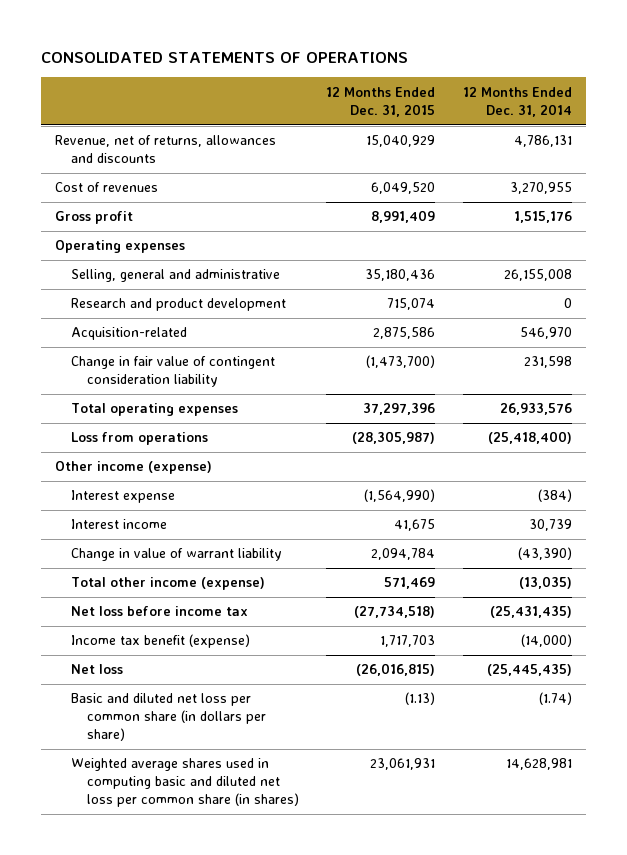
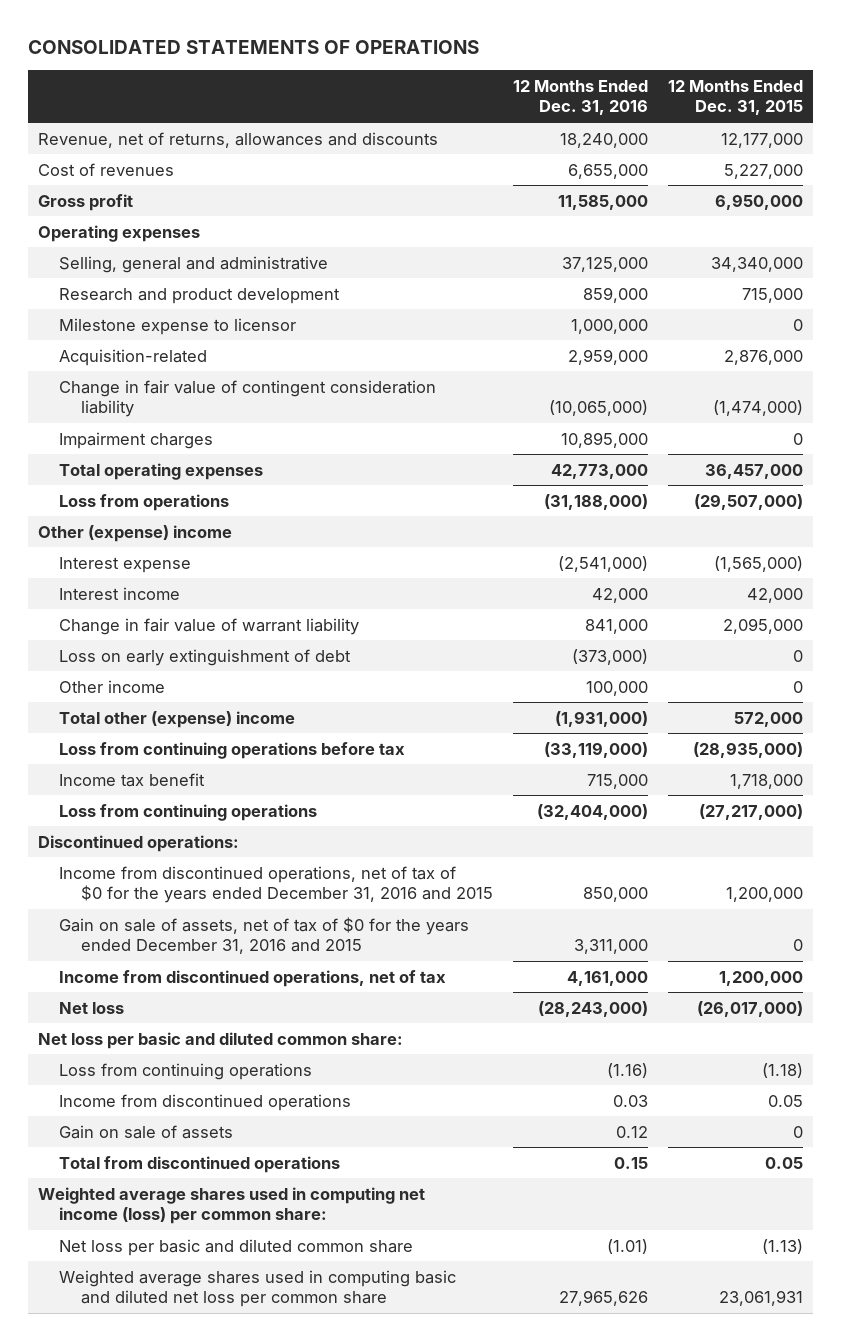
[462,86,572,117] 12 Months Ended Dec. 31, 2014 -> none
none -> [512,80,648,116] 12 Months Ended Dec. 31, 2016
[366,135,436,148] 15,040,929 -> [720,132,803,148] 12,177,000
[371,182,436,195] 6,049,520 -> [723,163,803,179] 5,227,000
[371,210,436,224] 8,991,409 -> [714,193,803,210] 6,950,000
[365,269,436,282] 35,180,436 -> [710,256,803,272] 34,340,000
[387,298,436,311] 715,074 -> [741,287,803,303] 715,000
none -> [59,317,297,335] Milestone expense to licensor
[373,327,436,340] 2,875,586 -> [723,349,803,365] 2,876,000
[366,355,436,369] (1,473,700) -> [712,400,803,417] (1,474,000)
none -> [59,431,214,449] Impairment charges
[363,403,436,416] 37,297,396 -> [704,463,803,479] 36,457,000
[352,431,436,445] (28,305,987) -> [693,493,803,510] (29,507,000)
[54,461,212,475] Other income (expense) -> [37,524,232,542] Other (expense) income
[364,489,436,503] (1,564,990) -> [713,555,803,572] (1,565,000)
[394,519,436,532] 41,675 -> [746,587,803,603] 42,000
[70,548,282,562] Change in value of warrant liability -> [59,617,360,635] Change in fair value of warrant liability
[371,548,436,561] 2,094,784 -> [722,617,803,634] 2,095,000
none -> [59,648,352,666] Loss on early extinguishment of debt
none -> [59,679,166,693] Other income
[70,577,265,591] Total other income (expense) -> [59,710,296,728] Total other (expense) income
[384,577,436,590] 571,469 -> [733,711,803,727] 572,000
[70,606,248,617] Net loss before income tax -> [59,741,406,759] Loss from continuing operations before tax
[354,606,436,619] (27,734,518) -> [692,741,803,758] (28,935,000)
[70,634,250,649] Income tax benefit (expense) -> [59,772,206,787] Income tax benefit
[380,635,436,648] 1,717,703 -> [729,773,803,789] 1,718,000
none -> [59,803,318,821] Loss from continuing operations
none -> [37,834,239,852] Discontinued operations:
none -> [59,865,493,904] Income from discontinued operations, net of tax of $0 for the years ended December 31, 2016 and 2015
none -> [59,916,470,955] Gain on sale of assets, net of tax of $0 for the years ended December 31, 2016 and 2015
none -> [59,969,447,987] Income from discontinued operations, net of tax
[356,663,436,677] (26,016,815) -> [696,1000,803,1017] (26,017,000)
none -> [37,1031,403,1049] Net loss per basic and diluted common share:
none -> [59,1062,313,1080] Loss from continuing operations
none -> [59,1093,352,1111] Income from discontinued operations
none -> [59,1124,234,1139] Gain on sale of assets
none -> [59,1155,341,1173] Total from discontinued operations
none -> [37,1186,425,1225] Weighted average shares used in computing net income (loss) per common share:
[70,693,266,742] Basic and diluted net loss per common share (in dollars per share) -> [59,1238,414,1256] Net loss per basic and diluted common share
[70,758,299,808] Weighted average shares used in computing basic and diluted net loss per common share (in shares) -> [59,1269,457,1308] Weighted average shares used in computing basic and diluted net loss per common share

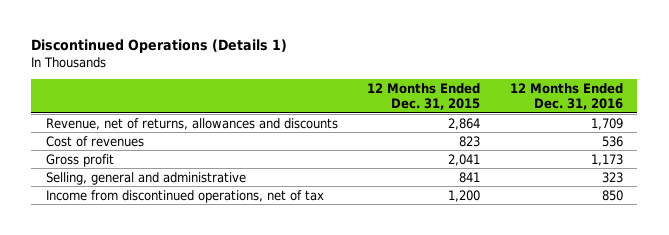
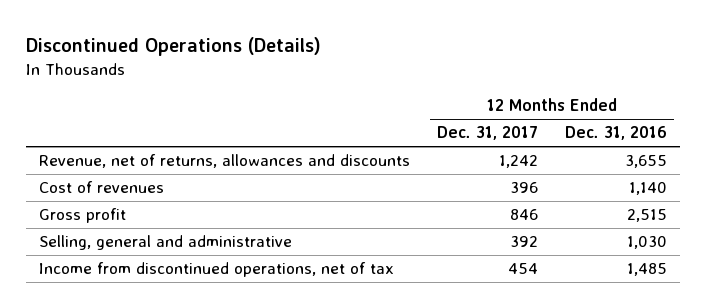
[31,39,288,54] Discontinued Operations (Details 1) -> [25,37,321,57] Discontinued Operations (Details)
[367,83,481,110] 12 Months Ended Dec. 31, 2015 -> none
none -> [437,126,539,141] Dec. 31, 2017
[590,117,623,130] 1,709 -> [624,155,667,169] 3,655
[601,135,623,147] 536 -> [628,182,667,196] 1,140
[590,153,623,166] 1,173 -> [626,209,667,223] 2,515
[601,171,623,183] 323 -> [626,236,667,250] 1,030
[601,189,623,201] 850 -> [626,263,667,277] 1,485

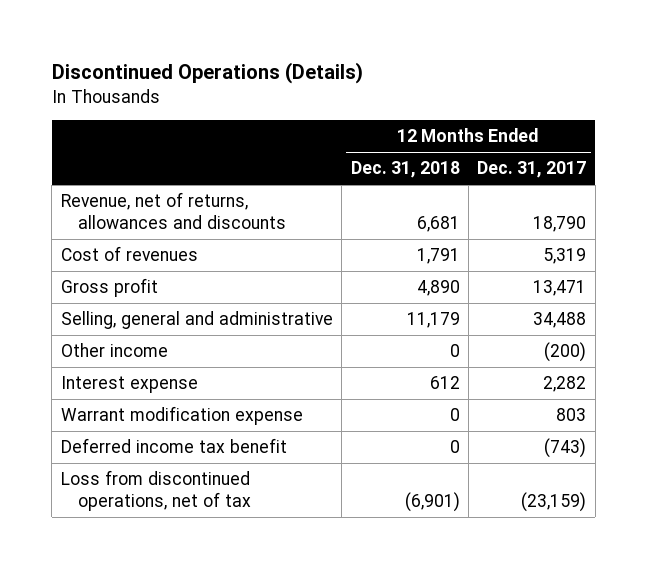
[564,126,667,141] Dec. 31, 2016 -> none
none -> [350,161,460,179] Dec. 31, 2018
[499,155,539,169] 1,242 -> [533,216,587,233] 18,790
[510,182,539,194] 396 -> [543,248,587,265] 5,319
[510,209,539,221] 846 -> [533,280,587,297] 13,471
[510,236,539,248] 392 -> [533,312,587,329] 34,488
none -> [60,343,168,358] Other income
none -> [60,376,198,394] Interest expense
none -> [60,406,303,426] Warrant modification expense
none -> [60,438,287,454] Deferred income tax benefit
[39,262,395,278] Income from discontinued operations, net of tax -> [60,470,252,512] Loss from discontinued operations, net of tax
[508,263,539,275] 454 -> [521,492,587,513] (23,159)

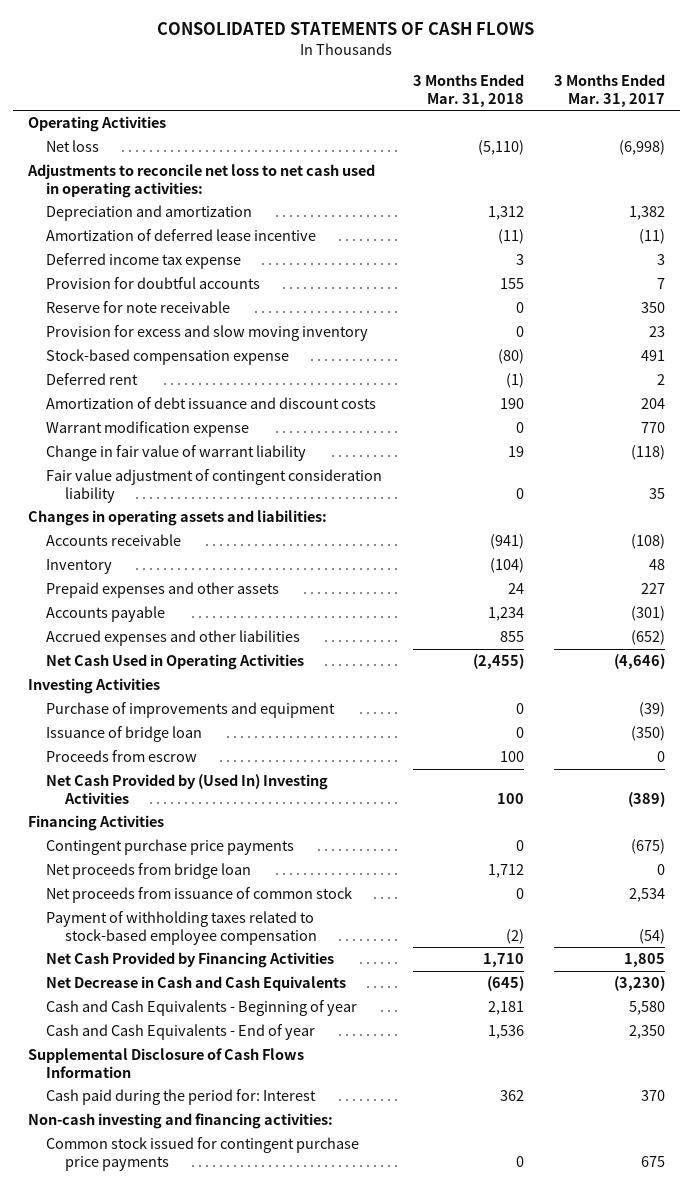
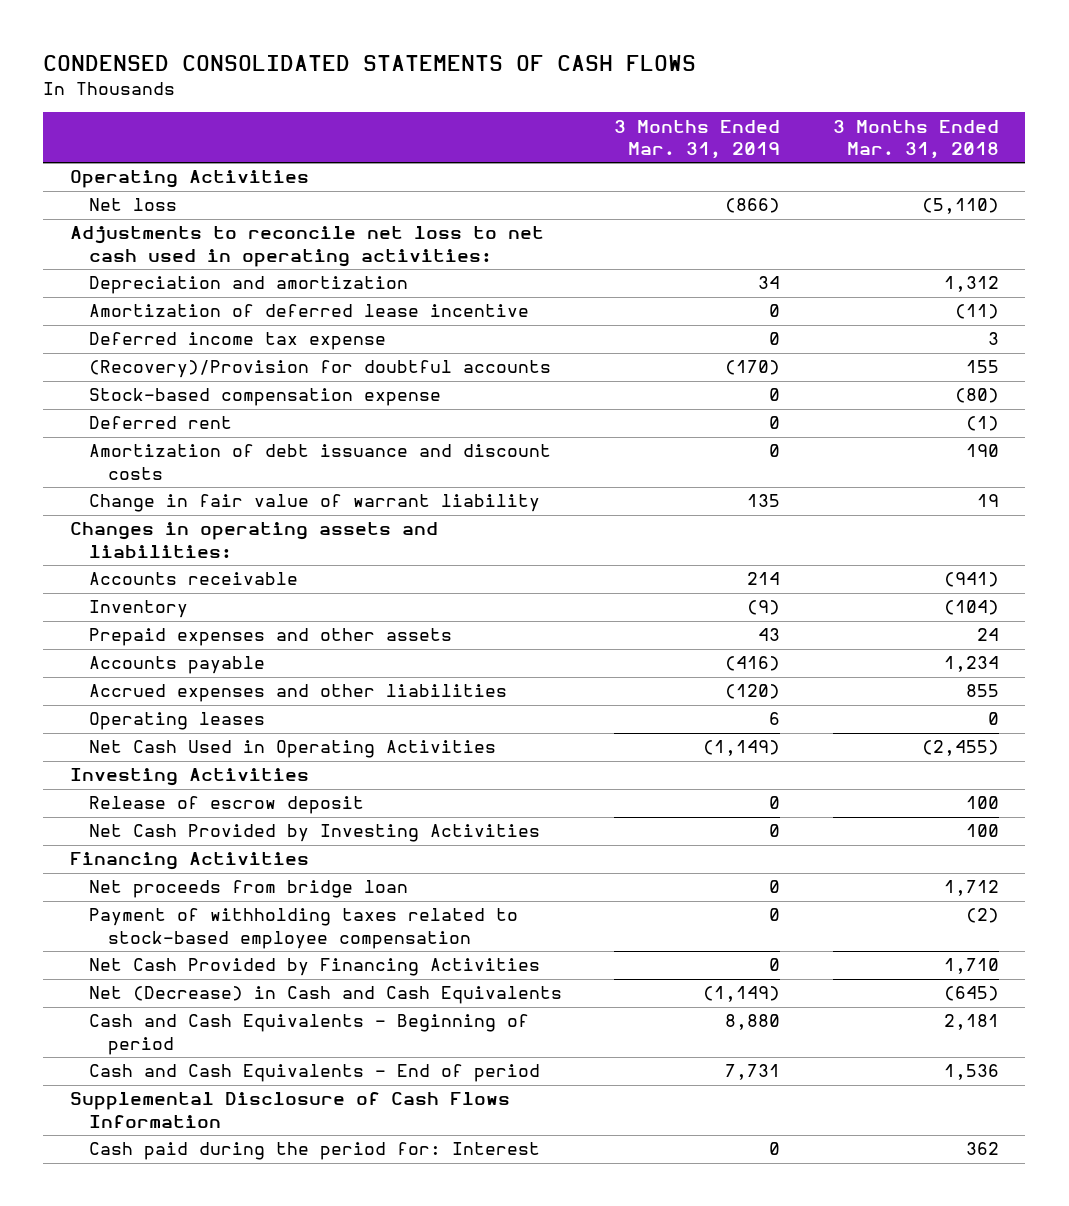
[157,22,535,36] CONSOLIDATED STATEMENTS OF CASH FLOWS -> [43,54,697,71] CONDENSED CONSOLIDATED STATEMENTS OF CASH FLOWS
[553,74,665,107] 3 Months Ended Mar. 31, 2017 -> none
none -> [614,119,781,160] 3 Months Ended Mar. 31, 2019
[46,301,231,314] Reserve for note receivable -> none
[46,325,369,342] Provision for excess and slow moving inventory -> none
[46,277,261,290] Provision for doubtful accounts -> [88,360,551,379] (Recovery)/Provision for doubtful accounts
[46,421,250,438] Warrant modification expense -> none
[46,469,383,503] Fair value adjustment of contingent consideration liability -> none
none -> [88,712,265,731] Operating leases
[46,702,336,719] Purchase of improvements and equipment -> none
[46,726,203,743] Issuance of bridge loan -> none
[46,750,198,763] Proceeds from escrow -> [88,796,364,815] Release of escrow deposit
[46,774,329,804] Net Cash Provided by (Used In) Investing Activities -> [88,824,540,843] Net Cash Provided by Investing Activities
[46,839,295,856] Contingent purchase price payments -> none
[46,887,353,904] Net proceeds from issuance of common stock -> none
[46,976,347,992] Net Decrease in Cash and Cash Equivalents -> [88,986,562,1005] Net (Decrease) in Cash and Cash Equivalents
[46,1000,358,1017] Cash and Cash Equivalents - Beginning of year -> [88,1014,529,1055] Cash and Cash Equivalents - Beginning of period
[46,1024,316,1041] Cash and Cash Equivalents - End of year -> [88,1064,540,1083] Cash and Cash Equivalents - End of period
[27,1113,333,1130] Non-cash investing and financing activities: -> none
[46,1137,360,1171] Common stock issued for contingent purchase price payments -> none

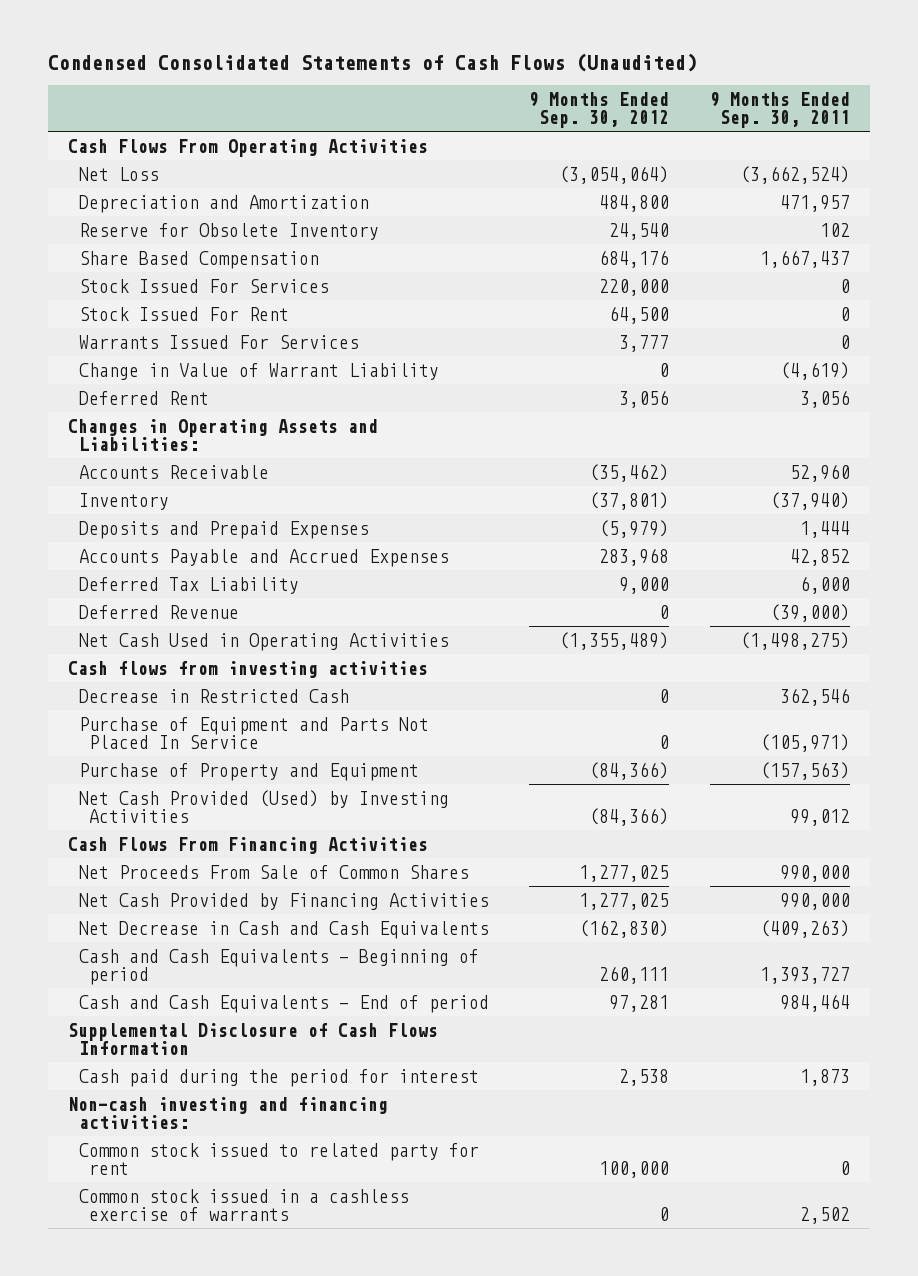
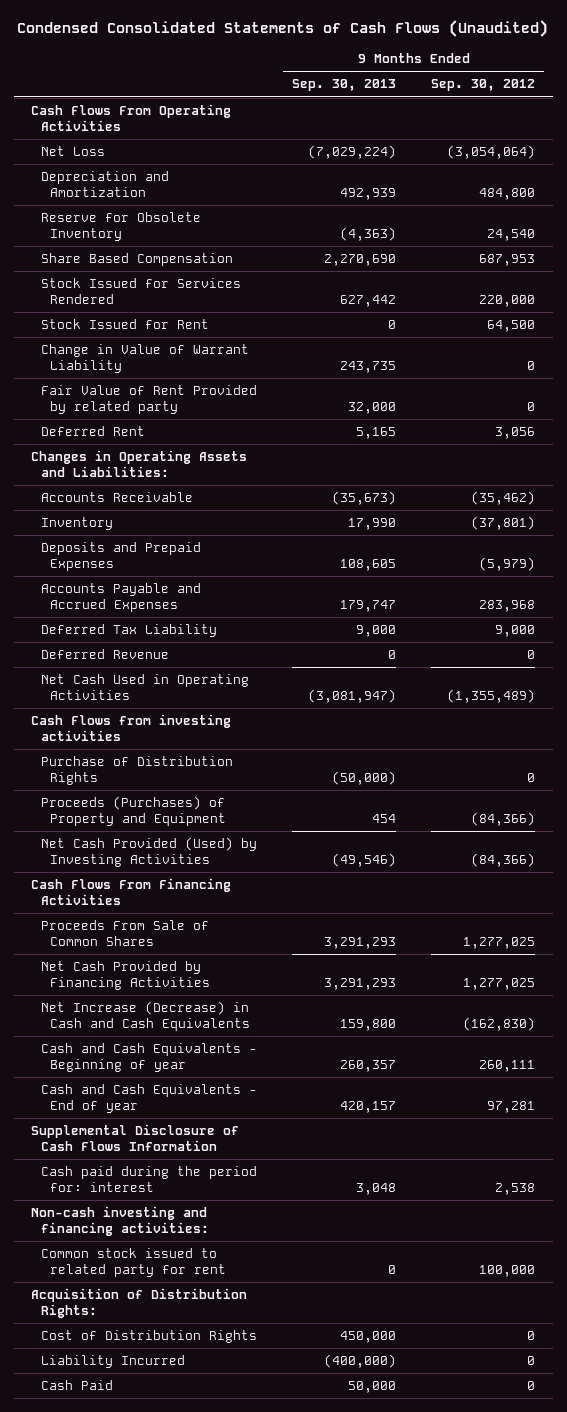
[709,91,850,128] 9 Months Ended Sep. 30, 2011 -> none
none -> [291,79,396,92] Sep. 30, 2013
[78,334,359,349] Warrants Issued For Services -> none
[599,249,670,268] 684,176 -> [479,254,536,267] 687,953
[78,278,329,293] Stock Issued For Services -> [40,278,241,304] Stock Issued for Services Rendered
[78,306,289,321] Stock Issued For Rent -> [40,319,209,330] Stock Issued for Rent
none -> [40,385,257,414] Fair Value of Rent Provided by related party
[78,688,349,703] Decrease in Restricted Cash -> none
[78,716,429,749] Purchase of Equipment and Parts Not Placed In Service -> none
[68,660,429,678] Cash flows from investing activities -> [31,714,232,741] Cash Flows from investing activities
none -> [40,756,233,785] Purchase of Distribution Rights
[78,762,419,781] Purchase of Property and Equipment -> [40,796,227,826] Proceeds (Purchases) of Property and Equipment
[78,864,469,879] Net Proceeds From Sale of Common Shares -> [40,920,209,946] Proceeds From Sale of Common Shares
[78,920,489,939] Net Decrease in Cash and Cash Equivalents -> [40,1001,251,1031] Net Increase (Decrease) in Cash and Cash Equivalents
[78,948,479,985] Cash and Cash Equivalents - Beginning of period -> [40,1043,257,1072] Cash and Cash Equivalents - Beginning of year
[78,994,489,1013] Cash and Cash Equivalents - End of period -> [40,1084,257,1113] Cash and Cash Equivalents - End of year
[78,1068,479,1087] Cash paid during the period for interest -> [40,1166,257,1192] Cash paid during the period for: interest
[78,1188,409,1221] Common stock issued in a cashless exercise of warrants -> none
none -> [31,1288,248,1318] Acquisition of Distribution Rights:
none -> [40,1330,257,1344] Cost of Distribution Rights
none -> [40,1355,185,1369] Liability Incurred
none -> [40,1380,113,1391] Cash Paid

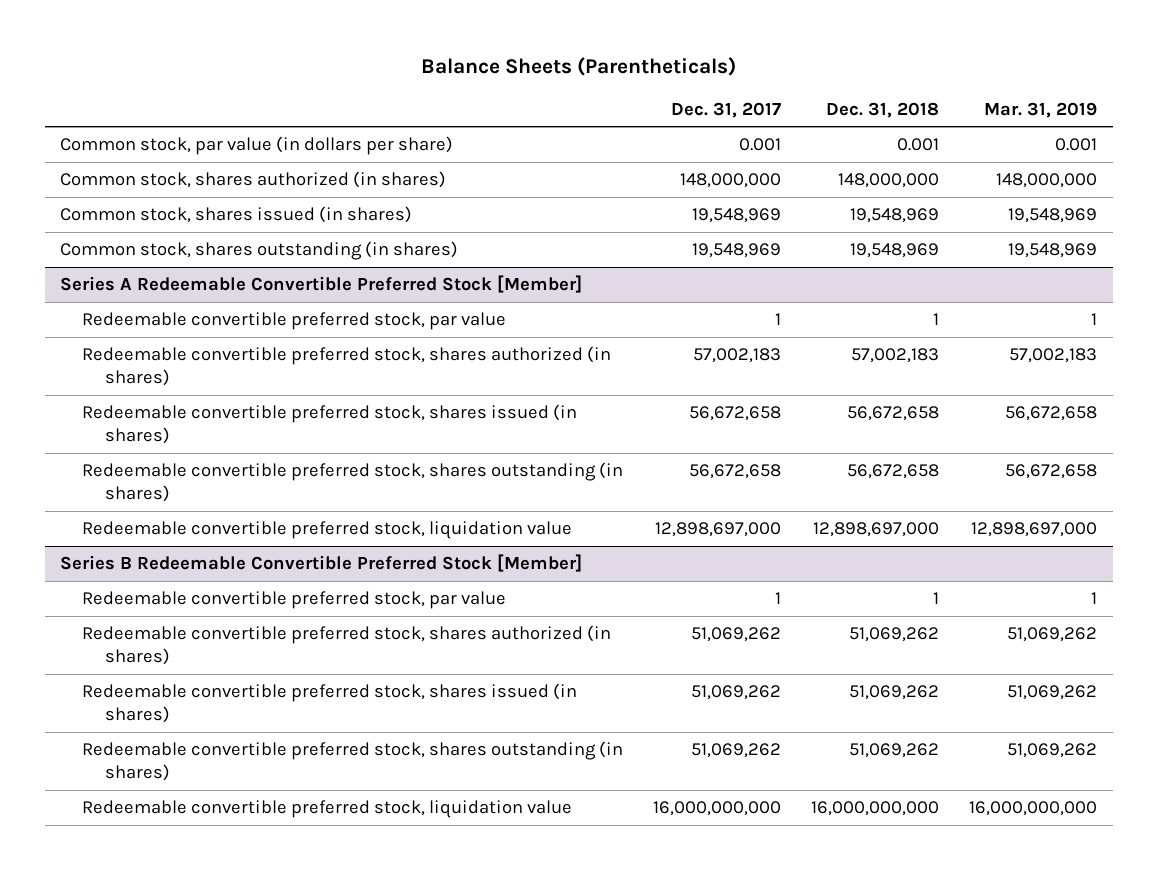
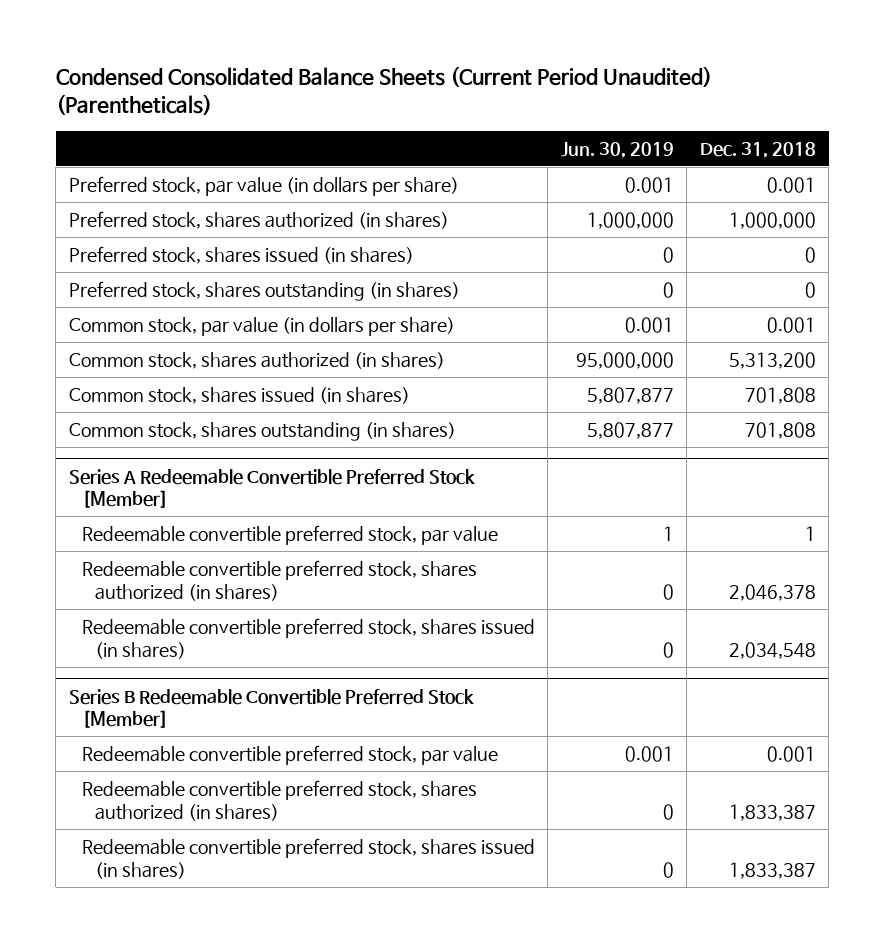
[420,57,736,77] Balance Sheets (Parentheticals) -> [55,66,712,116] Condensed Consolidated Balance Sheets (Current Period Unaudited) (Parentheticals)
[671,101,782,118] Dec. 31, 2017 -> none
[984,101,1098,118] Mar. 31, 2019 -> none
none -> [560,141,674,158] Jun. 30, 2019
none -> [68,176,459,197] Preferred stock, par value (in dollars per share)
none -> [68,211,449,230] Preferred stock, shares authorized (in shares)
none -> [68,246,414,265] Preferred stock, shares issued (in shares)
none -> [68,281,460,302] Preferred stock, shares outstanding (in shares)
[838,173,940,189] 148,000,000 -> [728,352,816,370] 5,313,200
[850,208,940,224] 19,548,969 -> [744,387,816,405] 701,808
[850,243,940,259] 19,548,969 -> [744,422,816,440] 701,808
[82,462,624,502] Redeemable convertible preferred stock, shares outstanding (in shares) -> none
[82,521,573,540] Redeemable convertible preferred stock, liquidation value -> none
[851,348,940,364] 57,002,183 -> [728,583,816,601] 2,046,378
[847,406,940,422] 56,672,658 -> [728,641,816,659] 2,034,548
[82,741,624,781] Redeemable convertible preferred stock, shares outstanding (in shares) -> none
[82,800,573,819] Redeemable convertible preferred stock, liquidation value -> none
[933,592,940,605] 1 -> [766,746,816,763] 0.001
[849,627,940,643] 51,069,262 -> [728,803,816,821] 1,833,387
[849,685,940,701] 51,069,262 -> [728,861,816,879] 1,833,387

